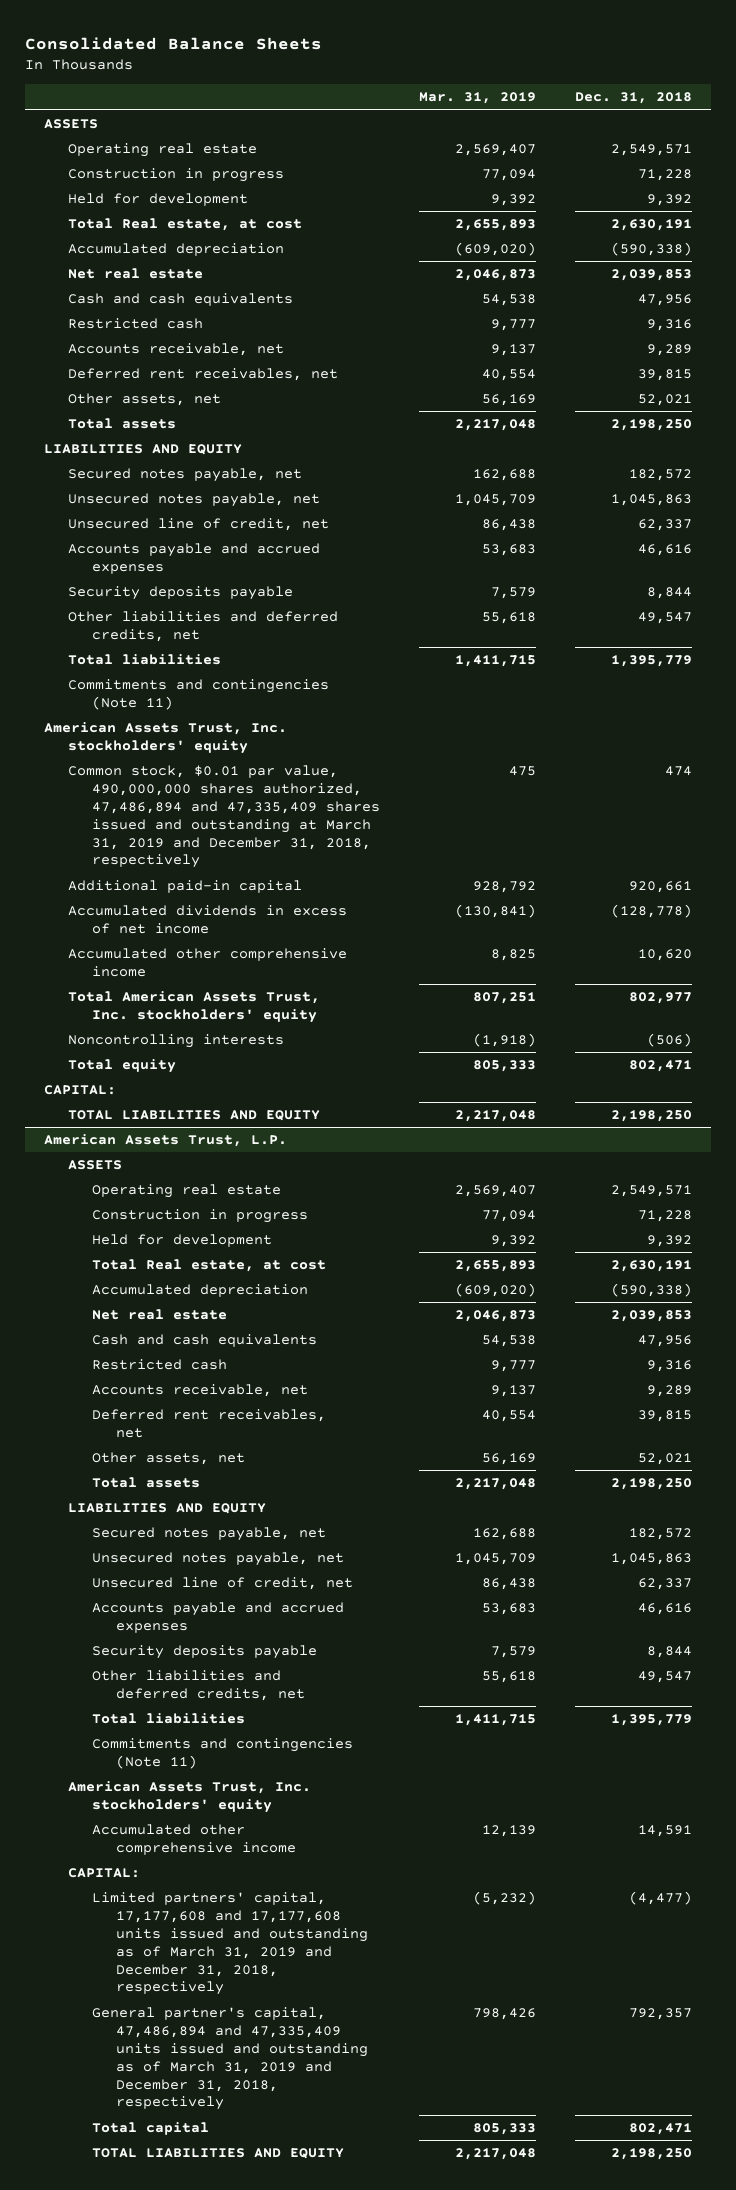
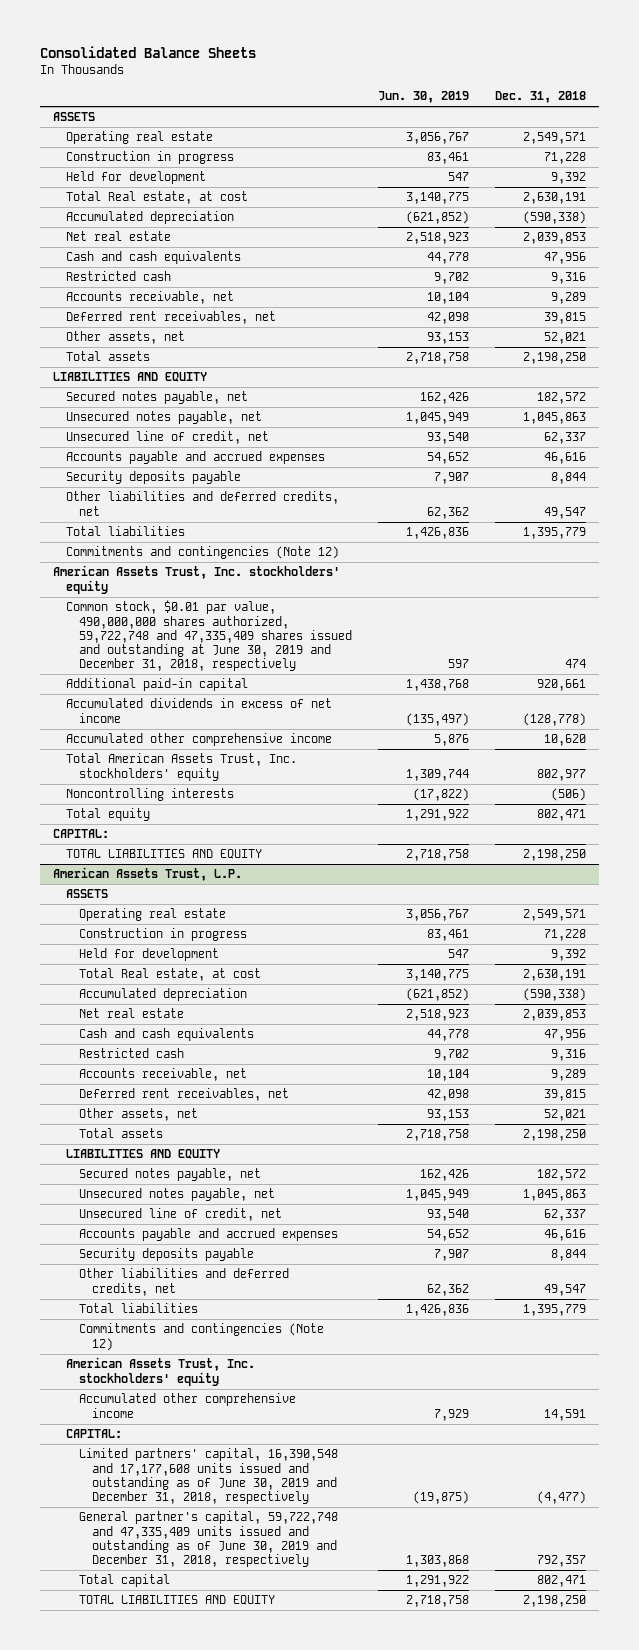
[418,92,536,105] Mar. 31, 2019 -> none
none -> [378,90,470,103] Jun. 30, 2019
[68,679,330,710] Commitments and contingencies (Note 11) -> [66,546,340,560] Commitments and contingencies (Note 12)
[68,765,380,869] Common stock, $0.01 par value, 490,000,000 shares authorized, 47,486,894 and 47,335,409 shares issued and outstanding at March 31, 2019 and December 31, 2018, respectively -> [66,600,353,672] Common stock, $0.01 par value, 490,000,000 shares authorized, 59,722,748 and 47,335,409 shares issued and outstanding at June 30, 2019 and December 31, 2018, respectively
[91,1738,353,1769] Commitments and contingencies (Note 11) -> [79,1323,325,1351] Commitments and contingencies (Note 12)
[91,1892,368,1996] Limited partners' capital, 17,177,608 and 17,177,608 units issued and outstanding as of March 31, 2019 and December 31, 2018, respectively -> [79,1448,339,1504] Limited partners' capital, 16,390,548 and 17,177,608 units issued and outstanding as of June 30, 2019 and December 31, 2018, respectively
[91,2007,368,2111] General partner's capital, 47,486,894 and 47,335,409 units issued and outstanding as of March 31, 2019 and December 31, 2018, respectively -> [79,1511,339,1567] General partner's capital, 59,722,748 and 47,335,409 units issued and outstanding as of June 30, 2019 and December 31, 2018, respectively

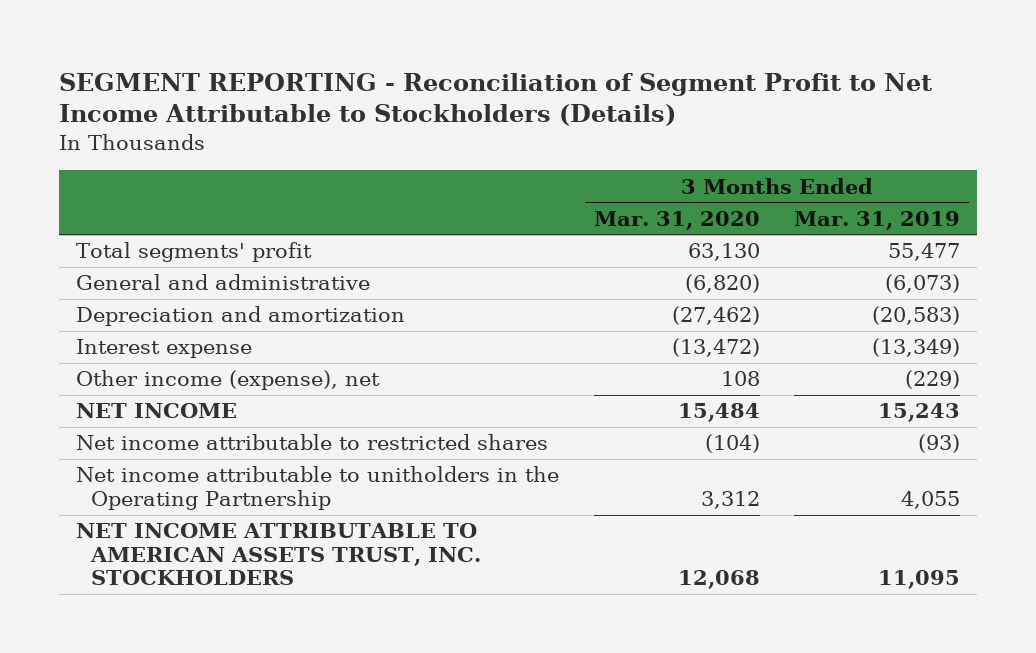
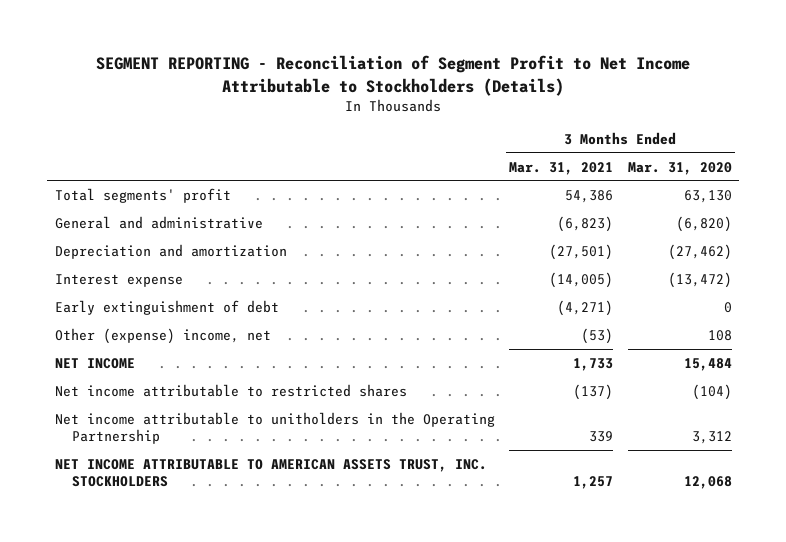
[794,210,961,230] Mar. 31, 2019 -> none
none -> [509,161,614,175] Mar. 31, 2021
none -> [54,299,279,315] Early extinguishment of debt
[76,370,381,391] Other income (expense), net -> [54,327,271,344] Other (expense) income, net

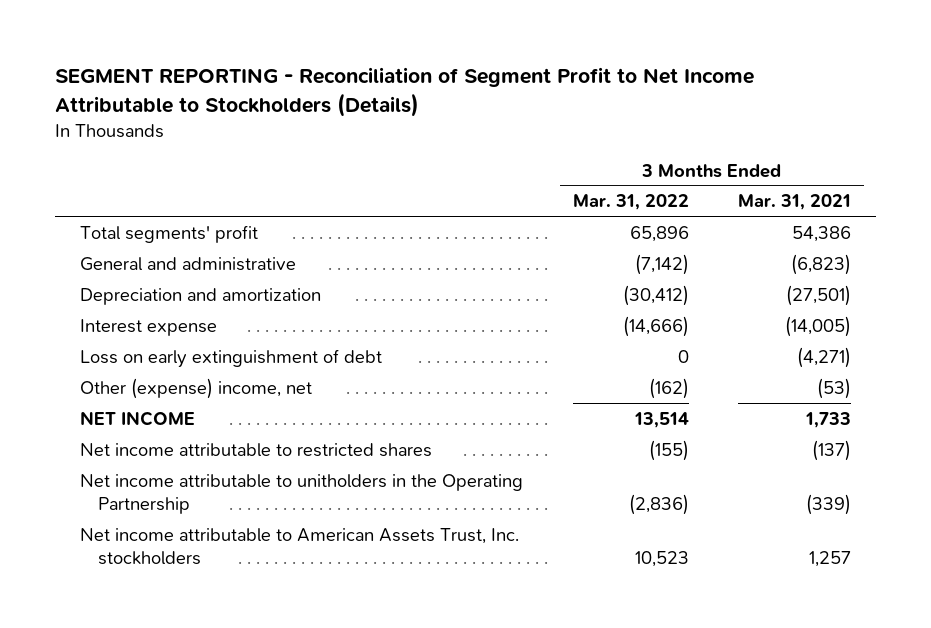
[627,161,732,175] Mar. 31, 2020 -> none
none -> [572,194,689,211] Mar. 31, 2022
[54,299,279,315] Early extinguishment of debt -> [79,348,382,368] Loss on early extinguishment of debt
[589,431,614,443] 339 -> [806,493,852,515] (339)
[54,458,487,488] NET INCOME ATTRIBUTABLE TO AMERICAN ASSETS TRUST, INC. STOCKHOLDERS -> [79,527,519,565] Net income attributable to American Assets Trust, Inc. stockholders

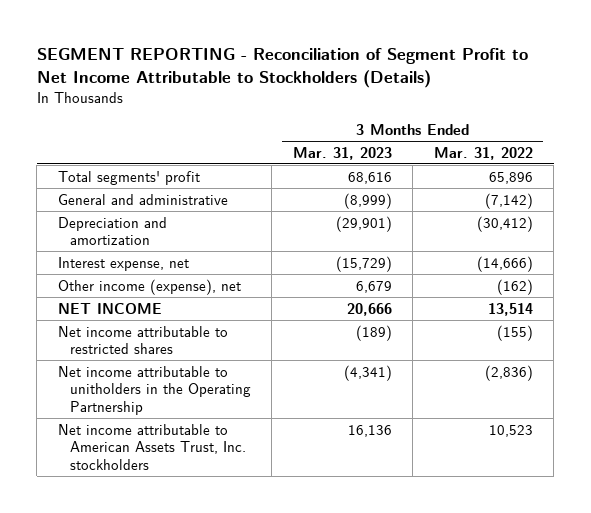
[738,194,852,211] Mar. 31, 2021 -> none
none -> [292,146,392,160] Mar. 31, 2023
[79,348,382,368] Loss on early extinguishment of debt -> none
[79,318,217,336] Interest expense -> [57,256,189,271] Interest expense, net
[79,377,312,399] Other (expense) income, net -> [57,278,241,295] Other income (expense), net

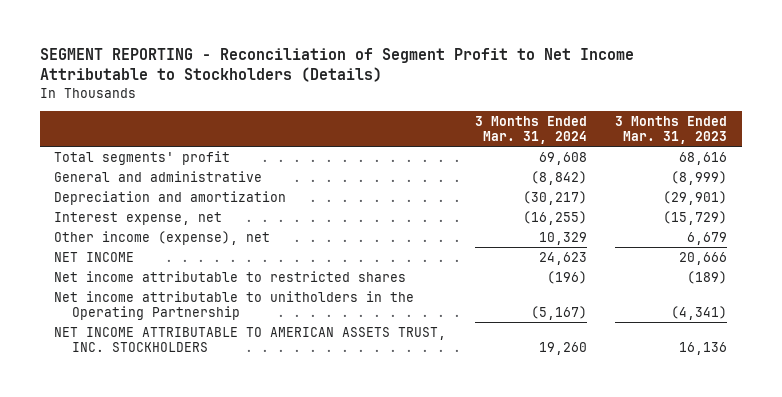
[433,146,533,160] Mar. 31, 2022 -> none
none -> [474,115,587,144] 3 Months Ended Mar. 31, 2024
[57,423,247,471] Net income attributable to American Assets Trust, Inc. stockholders -> [54,326,447,352] NET INCOME ATTRIBUTABLE TO AMERICAN ASSETS TRUST, INC. STOCKHOLDERS

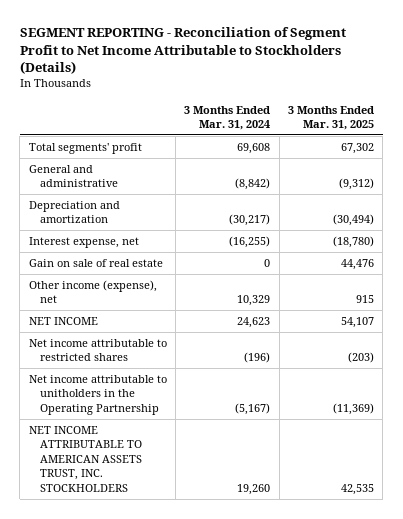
[615,115,728,144] 3 Months Ended Mar. 31, 2023 -> none
none -> [287,105,374,131] 3 Months Ended Mar. 31, 2025
none -> [28,258,163,267] Gain on sale of real estate

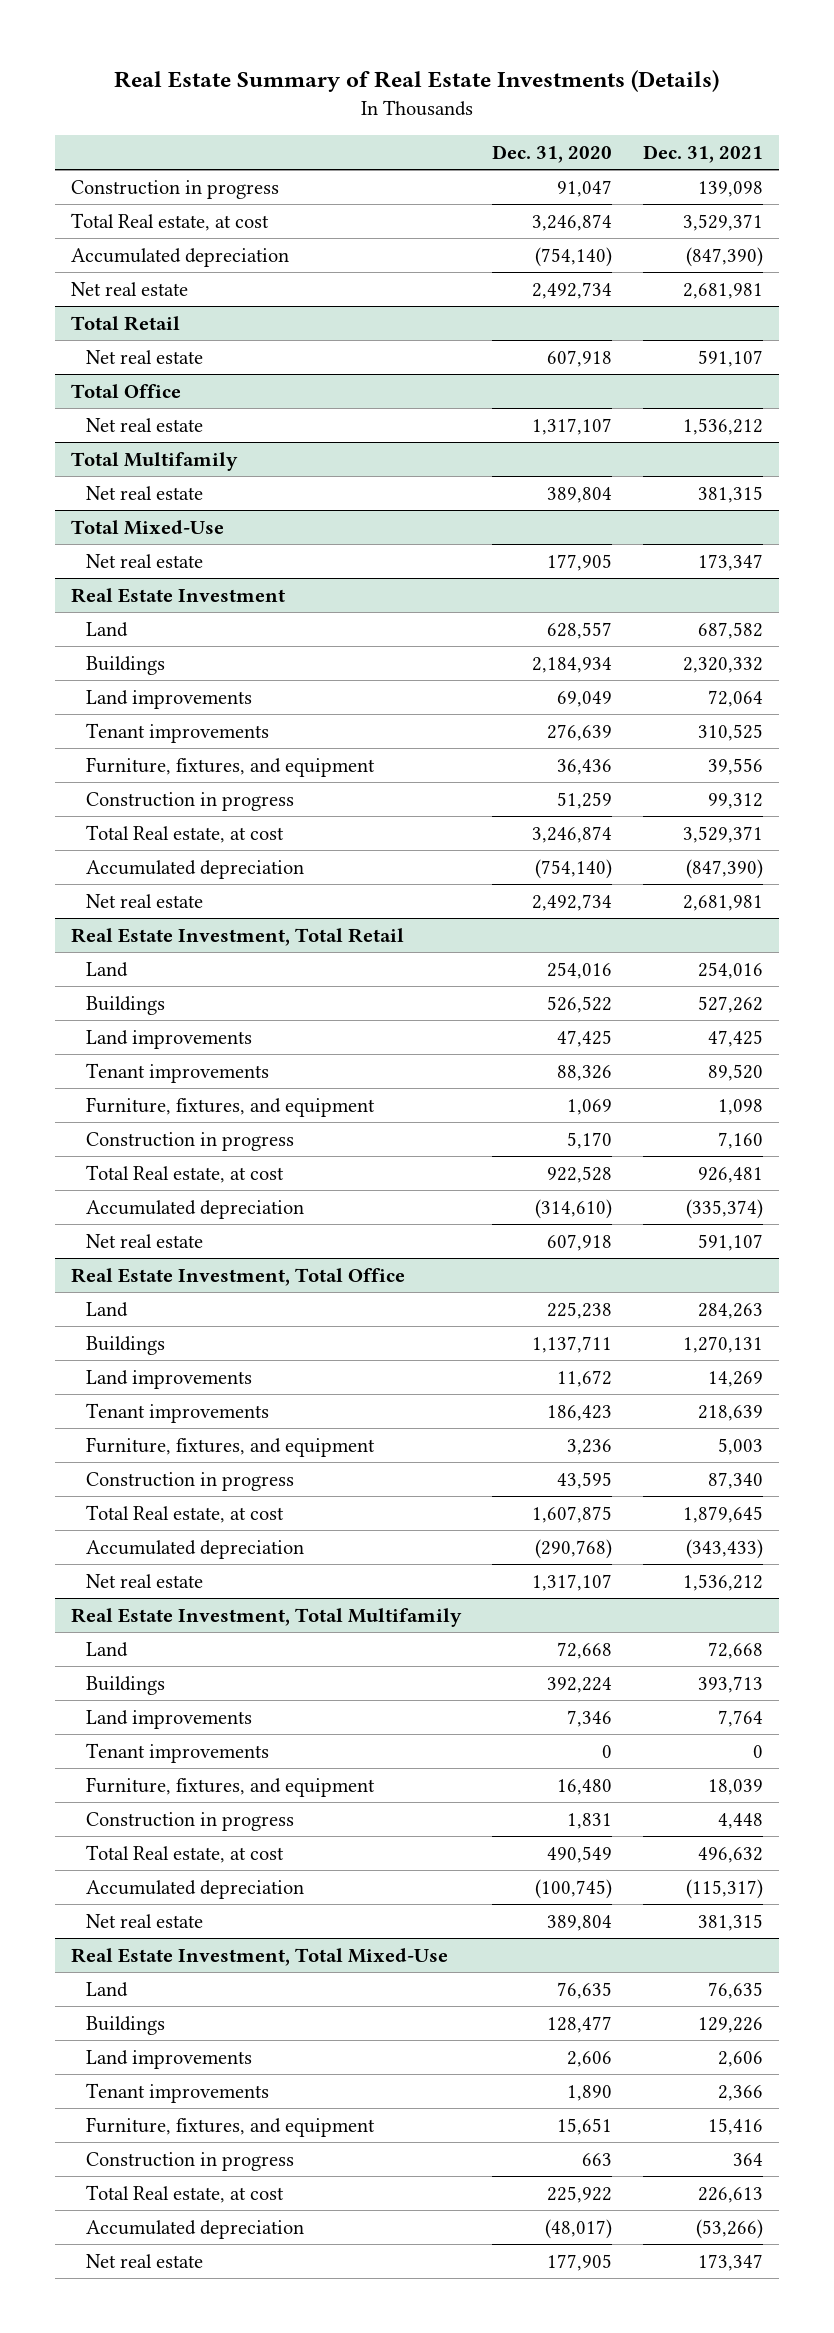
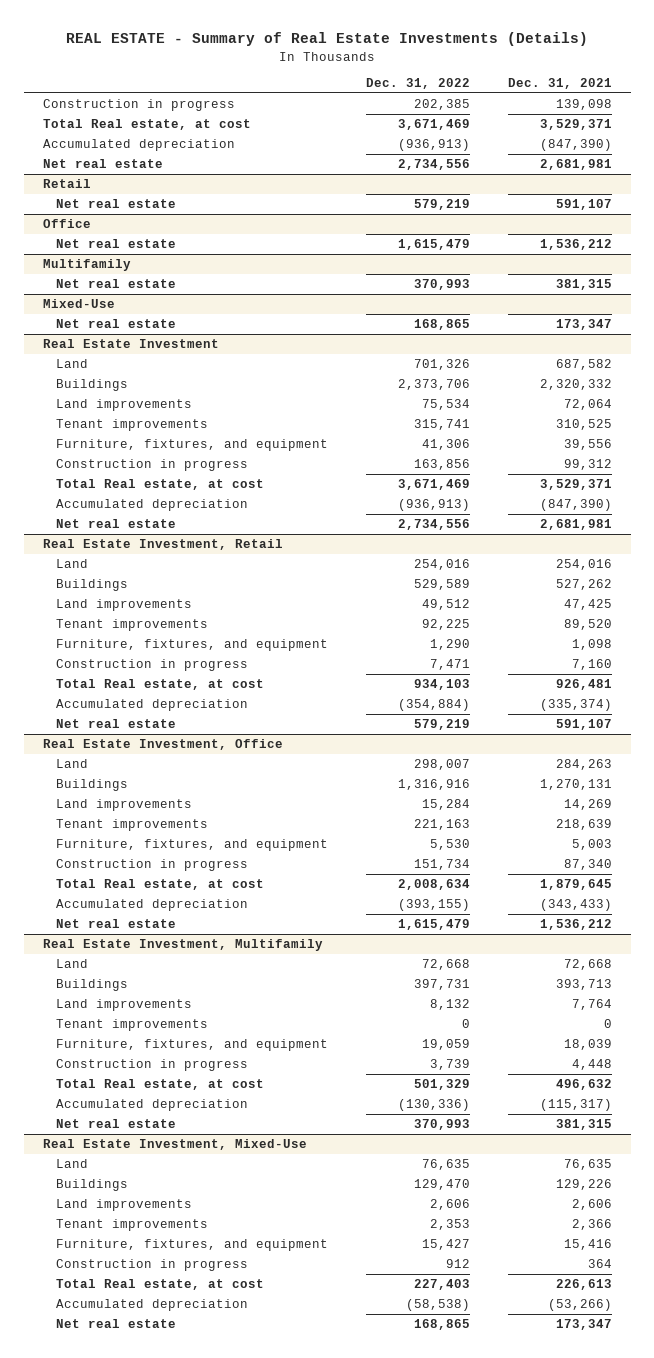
[113,70,719,93] Real Estate Summary of Real Estate Investments (Details) -> [66,32,589,47] REAL ESTATE - Summary of Real Estate Investments (Details)
[491,145,612,164] Dec. 31, 2020 -> none
none -> [365,78,470,90] Dec. 31, 2022
[70,315,180,331] Total Retail -> [42,178,91,188] Retail
[70,383,181,398] Total Office -> [42,218,91,228] Office
[70,451,238,471] Total Multifamily -> [42,258,131,271] Multifamily
[70,519,224,535] Total Mixed-Use -> [42,298,115,308] Mixed-Use
[70,927,404,946] Real Estate Investment, Total Retail -> [42,538,283,550] Real Estate Investment, Retail
[70,1267,405,1286] Real Estate Investment, Total Office -> [42,738,283,750] Real Estate Investment, Office
[70,1607,462,1627] Real Estate Investment, Total Multifamily -> [42,938,323,951] Real Estate Investment, Multifamily
[70,1947,448,1966] Real Estate Investment, Total Mixed-Use -> [42,1138,307,1150] Real Estate Investment, Mixed-Use

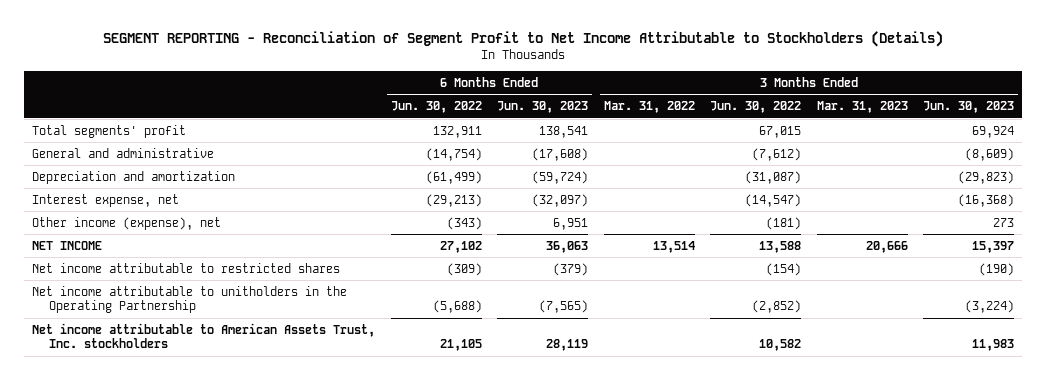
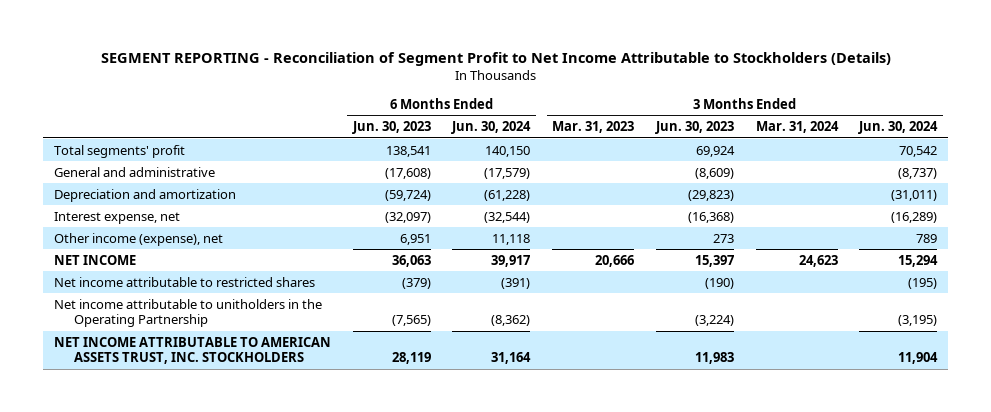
[390,101,482,114] Jun. 30, 2022 -> none
[603,101,695,114] Mar. 31, 2022 -> none
[710,101,802,114] Jun. 30, 2022 -> none
none -> [451,121,532,135] Jun. 30, 2024
none -> [755,121,839,134] Mar. 31, 2024
none -> [858,121,939,135] Jun. 30, 2024
[32,322,376,349] Net income attributable to American Assets Trust, Inc. stockholders -> [54,336,332,365] NET INCOME ATTRIBUTABLE TO AMERICAN ASSETS TRUST, INC. STOCKHOLDERS

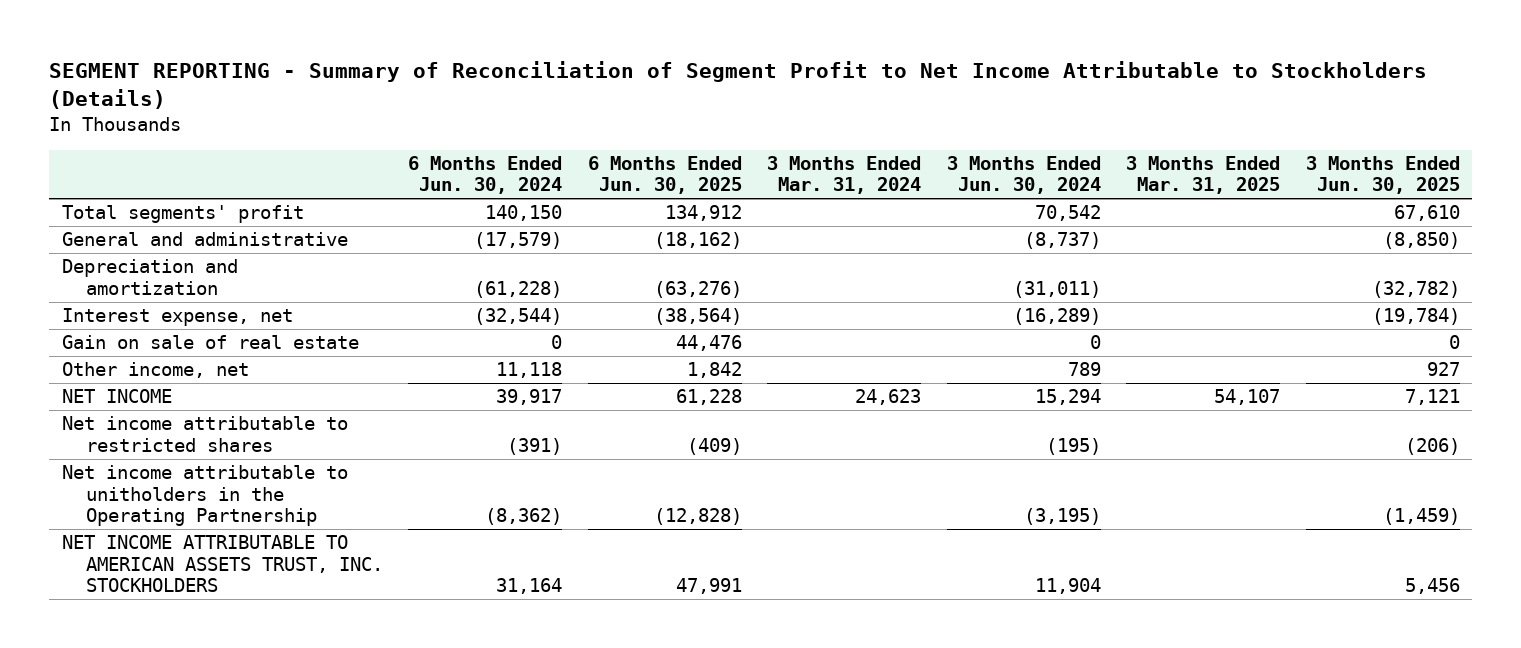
[100,51,891,66] SEGMENT REPORTING - Reconciliation of Segment Profit to Net Income Attributable to Stockholders (Details) -> [49,60,1428,110] SEGMENT REPORTING - Summary of Reconciliation of Segment Profit to Net Income Attributable to Stockholders (Details)
[351,121,431,135] Jun. 30, 2023 -> none
[552,121,635,134] Mar. 31, 2023 -> none
[654,121,734,135] Jun. 30, 2023 -> none
none -> [587,156,742,195] 6 Months Ended Jun. 30, 2025
none -> [1126,156,1281,195] 3 Months Ended Mar. 31, 2025
none -> [1305,156,1460,195] 3 Months Ended Jun. 30, 2025
none -> [61,335,359,350] Gain on sale of real estate
[54,232,224,246] Other income (expense), net -> [61,362,249,379] Other income, net

